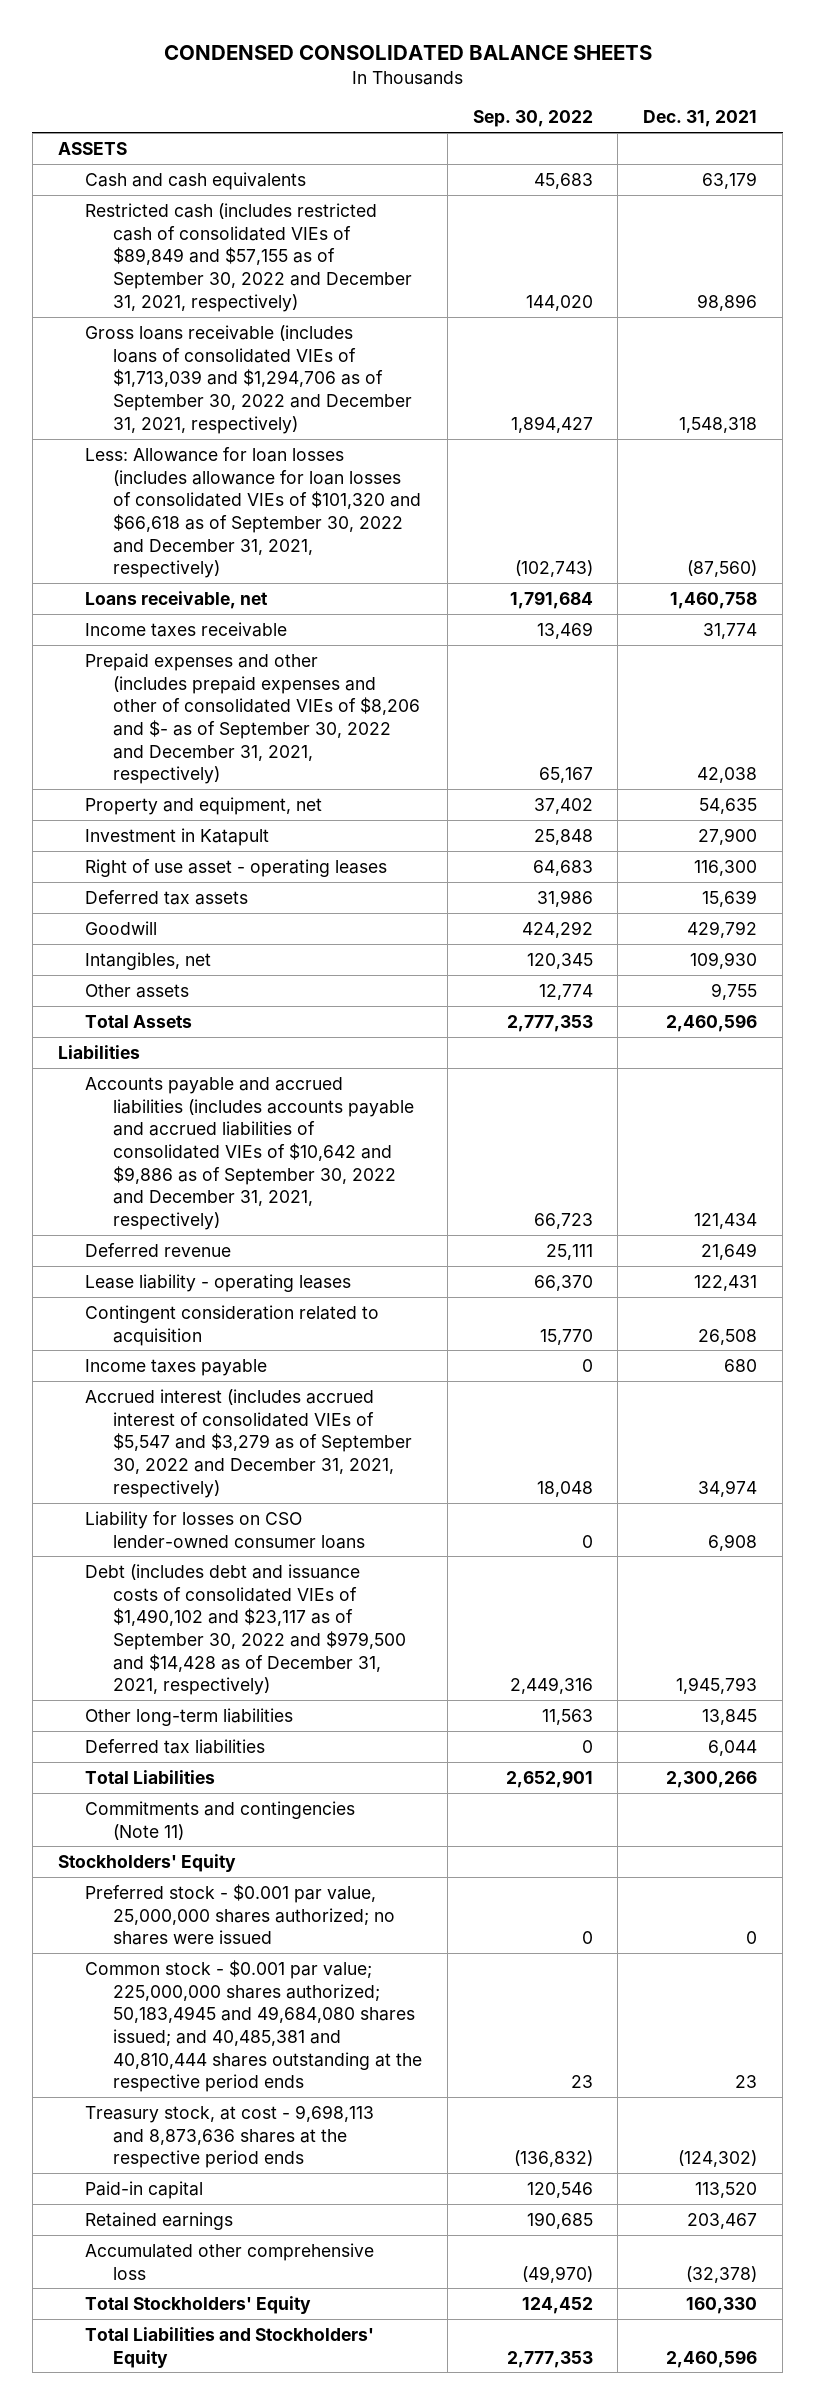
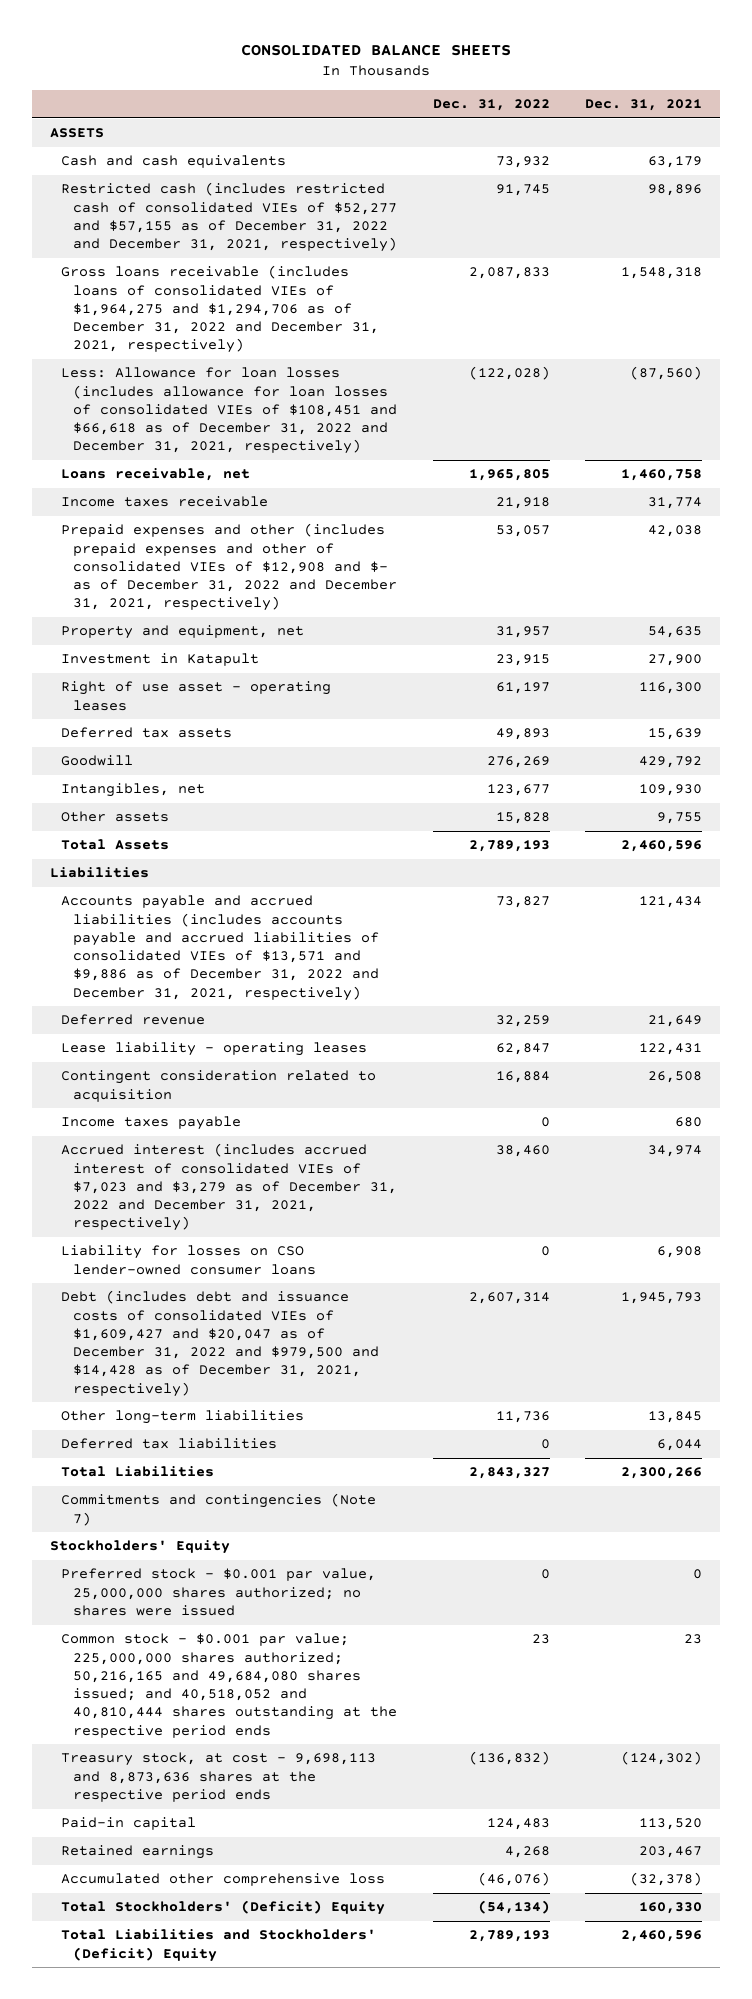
[163,44,652,60] CONDENSED CONSOLIDATED BALANCE SHEETS -> [241,43,512,56] CONSOLIDATED BALANCE SHEETS
[472,110,593,128] Sep. 30, 2022 -> none
none -> [432,99,550,112] Dec. 31, 2022
[85,202,412,312] Restricted cash (includes restricted cash of consolidated VIEs of $89,849 and $57,155 as of September 30, 2022 and December 31, 2021, respectively) -> [61,182,397,253] Restricted cash (includes restricted cash of consolidated VIEs of $52,277 and $57,155 as of December 31, 2022 and December 31, 2021, respectively)
[85,324,412,434] Gross loans receivable (includes loans of consolidated VIEs of $1,713,039 and $1,294,706 as of September 30, 2022 and December 31, 2021, respectively) -> [61,265,379,354] Gross loans receivable (includes loans of consolidated VIEs of $1,964,275 and $1,294,706 as of December 31, 2022 and December 31, 2021, respectively)
[85,446,421,579] Less: Allowance for loan losses (includes allowance for loan losses of consolidated VIEs of $101,320 and $66,618 as of September 30, 2022 and December 31, 2021, respectively) -> [61,367,397,455] Less: Allowance for loan losses (includes allowance for loan losses of consolidated VIEs of $108,451 and $66,618 as of December 31, 2022 and December 31, 2021, respectively)
[85,652,420,785] Prepaid expenses and other (includes prepaid expenses and other of consolidated VIEs of $8,206 and $- as of September 30, 2022 and December 31, 2021, respectively) -> [61,523,397,612] Prepaid expenses and other (includes prepaid expenses and other of consolidated VIEs of $12,908 and $- as of December 31, 2022 and December 31, 2021, respectively)
[85,1076,414,1231] Accounts payable and accrued liabilities (includes accounts payable and accrued liabilities of consolidated VIEs of $10,642 and $9,886 as of September 30, 2022 and December 31, 2021, respectively) -> [61,895,379,1001] Accounts payable and accrued liabilities (includes accounts payable and accrued liabilities of consolidated VIEs of $13,571 and $9,886 as of December 31, 2022 and December 31, 2021, respectively)
[85,1388,412,1498] Accrued interest (includes accrued interest of consolidated VIEs of $5,547 and $3,279 as of September 30, 2022 and December 31, 2021, respectively) -> [61,1143,397,1232] Accrued interest (includes accrued interest of consolidated VIEs of $7,023 and $3,279 as of December 31, 2022 and December 31, 2021, respectively)
[85,1563,406,1696] Debt (includes debt and issuance costs of consolidated VIEs of $1,490,102 and $23,117 as of September 30, 2022 and $979,500 and $14,428 as of December 31, 2021, respectively) -> [61,1290,379,1397] Debt (includes debt and issuance costs of consolidated VIEs of $1,609,427 and $20,047 as of December 31, 2022 and $979,500 and $14,428 as of December 31, 2021, respectively)
[85,1800,356,1840] Commitments and contingencies (Note 11) -> [61,1493,377,1526] Commitments and contingencies (Note 7)
[85,1959,422,2093] Common stock - $0.001 par value; 225,000,000 shares authorized; 50,183,4945 and 49,684,080 shares issued; and 40,485,381 and 40,810,444 shares outstanding at the respective period ends -> [61,1633,397,1738] Common stock - $0.001 par value; 225,000,000 shares authorized; 50,216,165 and 49,684,080 shares issued; and 40,518,052 and 40,810,444 shares outstanding at the respective period ends
[85,2295,312,2314] Total Stockholders' Equity -> [61,1900,386,1916] Total Stockholders' (Deficit) Equity
[85,2326,375,2368] Total Liabilities and Stockholders' Equity -> [61,1929,377,1962] Total Liabilities and Stockholders' (Deficit) Equity

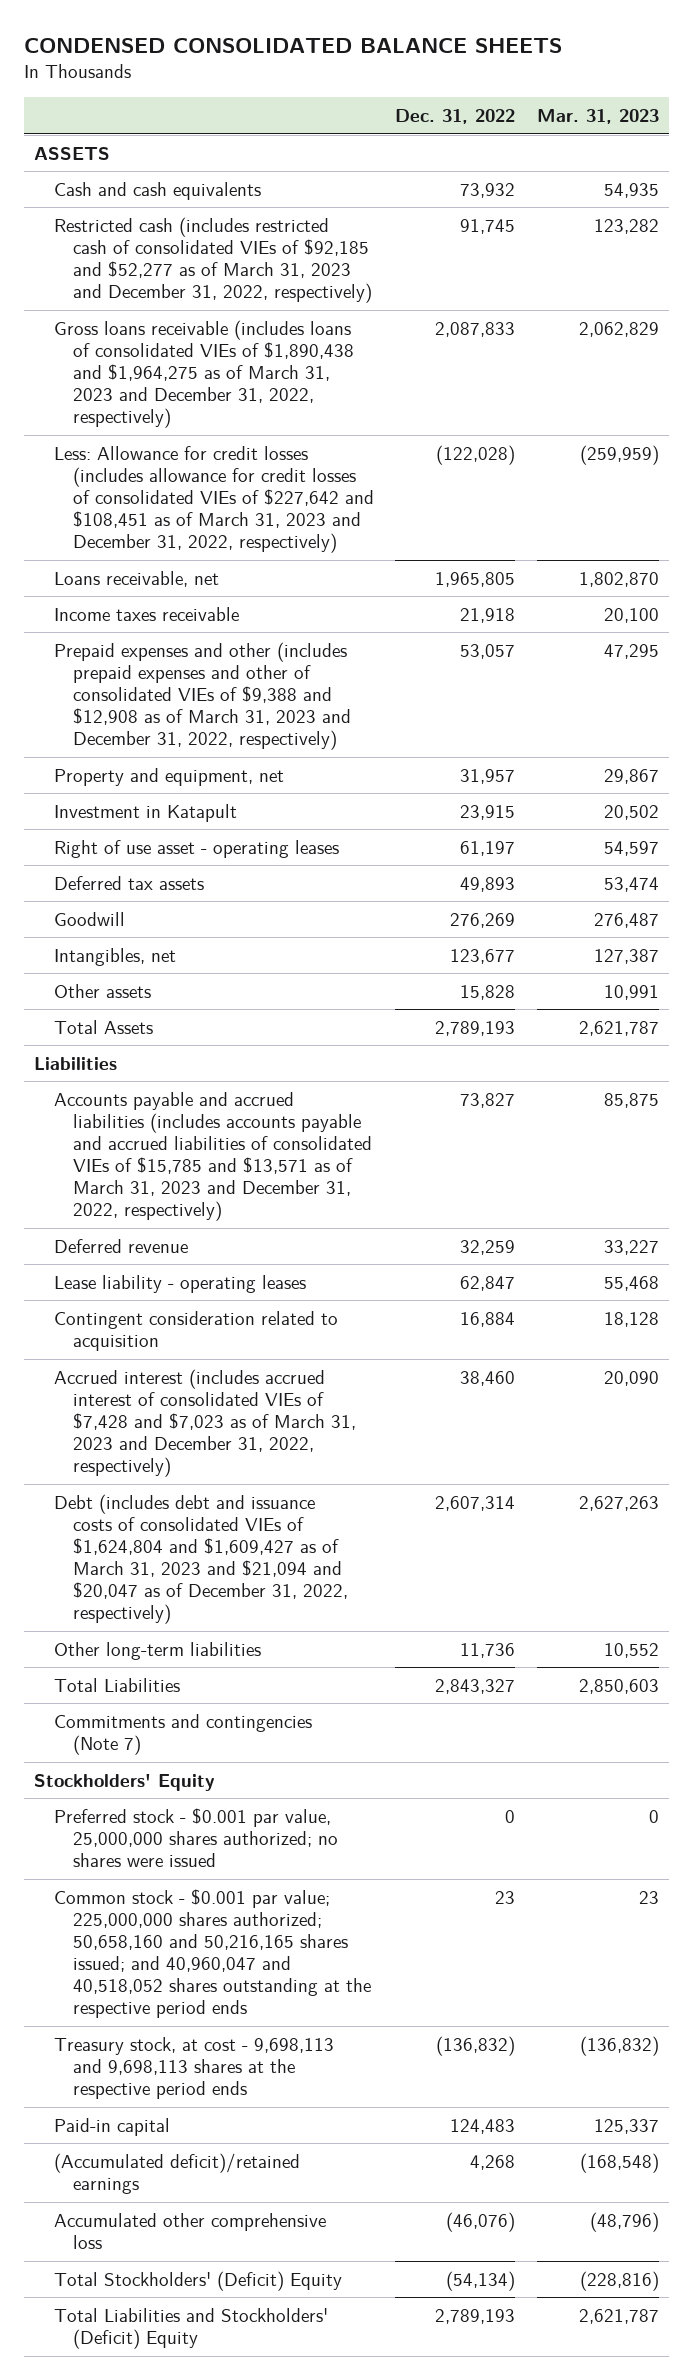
[241,43,512,56] CONSOLIDATED BALANCE SHEETS -> [23,37,562,53] CONDENSED CONSOLIDATED BALANCE SHEETS
[585,99,703,112] Dec. 31, 2021 -> none
none -> [536,108,659,124] Mar. 31, 2023
[61,182,397,253] Restricted cash (includes restricted cash of consolidated VIEs of $52,277 and $57,155 as of December 31, 2022 and December 31, 2021, respectively) -> [53,216,372,304] Restricted cash (includes restricted cash of consolidated VIEs of $92,185 and $52,277 as of March 31, 2023 and December 31, 2022, respectively)
[61,265,379,354] Gross loans receivable (includes loans of consolidated VIEs of $1,964,275 and $1,294,706 as of December 31, 2022 and December 31, 2021, respectively) -> [53,319,354,429] Gross loans receivable (includes loans of consolidated VIEs of $1,890,438 and $1,964,275 as of March 31, 2023 and December 31, 2022, respectively)
[61,367,397,455] Less: Allowance for loan losses (includes allowance for loan losses of consolidated VIEs of $108,451 and $66,618 as of December 31, 2022 and December 31, 2021, respectively) -> [53,445,374,554] Less: Allowance for credit losses (includes allowance for credit losses of consolidated VIEs of $227,642 and $108,451 as of March 31, 2023 and December 31, 2022, respectively)
[61,523,397,612] Prepaid expenses and other (includes prepaid expenses and other of consolidated VIEs of $12,908 and $- as of December 31, 2022 and December 31, 2021, respectively) -> [53,641,351,751] Prepaid expenses and other (includes prepaid expenses and other of consolidated VIEs of $9,388 and $12,908 as of March 31, 2023 and December 31, 2022, respectively)
[61,895,379,1001] Accounts payable and accrued liabilities (includes accounts payable and accrued liabilities of consolidated VIEs of $13,571 and $9,886 as of December 31, 2022 and December 31, 2021, respectively) -> [53,1091,372,1222] Accounts payable and accrued liabilities (includes accounts payable and accrued liabilities of consolidated VIEs of $15,785 and $13,571 as of March 31, 2023 and December 31, 2022, respectively)
[61,1116,242,1131] Income taxes payable -> none
[61,1245,316,1275] Liability for losses on CSO lender-owned consumer loans -> none
[61,1143,397,1232] Accrued interest (includes accrued interest of consolidated VIEs of $7,023 and $3,279 as of December 31, 2022 and December 31, 2021, respectively) -> [53,1368,356,1478] Accrued interest (includes accrued interest of consolidated VIEs of $7,428 and $7,023 as of March 31, 2023 and December 31, 2022, respectively)
[61,1290,379,1397] Debt (includes debt and issuance costs of consolidated VIEs of $1,609,427 and $20,047 as of December 31, 2022 and $979,500 and $14,428 as of December 31, 2021, respectively) -> [53,1493,348,1625] Debt (includes debt and issuance costs of consolidated VIEs of $1,624,804 and $1,609,427 as of March 31, 2023 and $21,094 and $20,047 as of December 31, 2022, respectively)
[61,1438,278,1450] Deferred tax liabilities -> none
[61,1633,397,1738] Common stock - $0.001 par value; 225,000,000 shares authorized; 50,216,165 and 49,684,080 shares issued; and 40,518,052 and 40,810,444 shares outstanding at the respective period ends -> [53,1888,371,2019] Common stock - $0.001 par value; 225,000,000 shares authorized; 50,658,160 and 50,216,165 shares issued; and 40,960,047 and 40,518,052 shares outstanding at the respective period ends
[61,1752,377,1802] Treasury stock, at cost - 9,698,113 and 8,873,636 shares at the respective period ends -> [53,2036,334,2100] Treasury stock, at cost - 9,698,113 and 9,698,113 shares at the respective period ends
[61,1845,215,1860] Retained earnings -> [53,2152,300,2194] (Accumulated deficit)/retained earnings

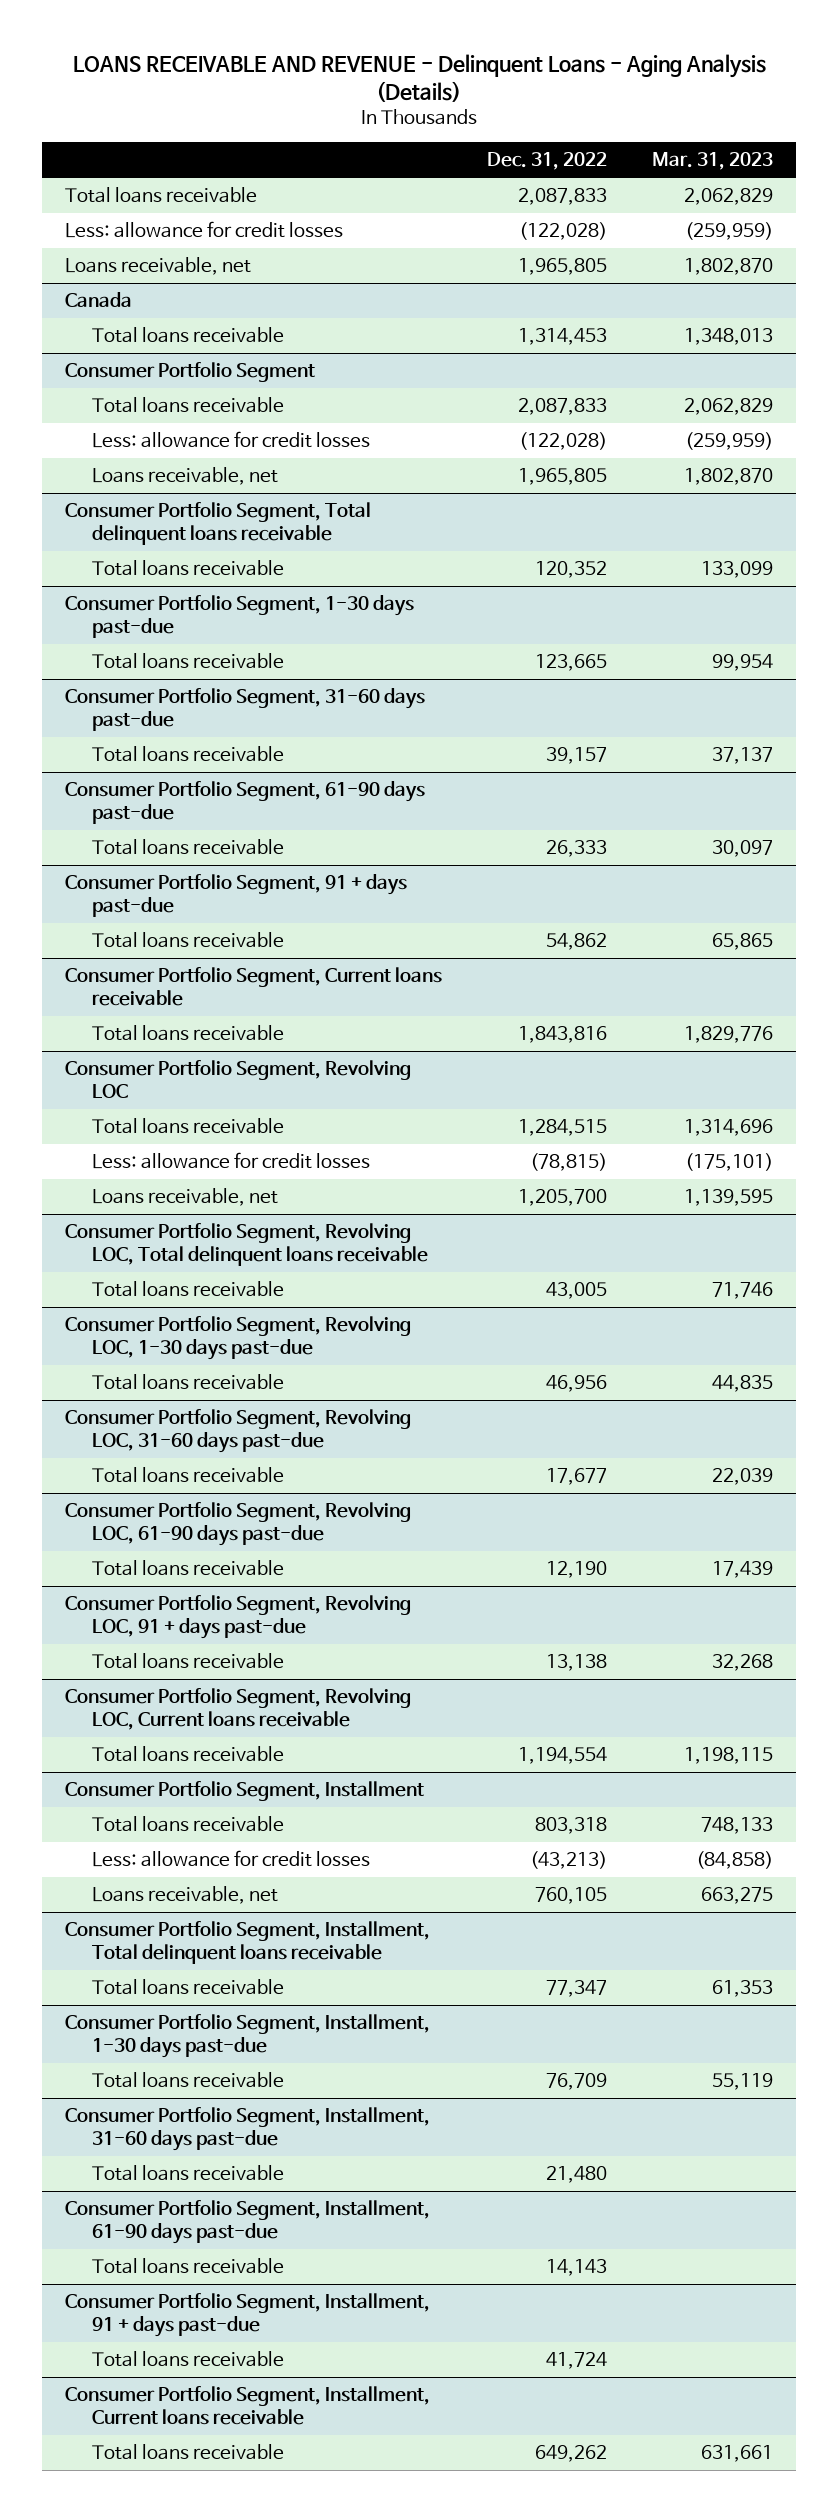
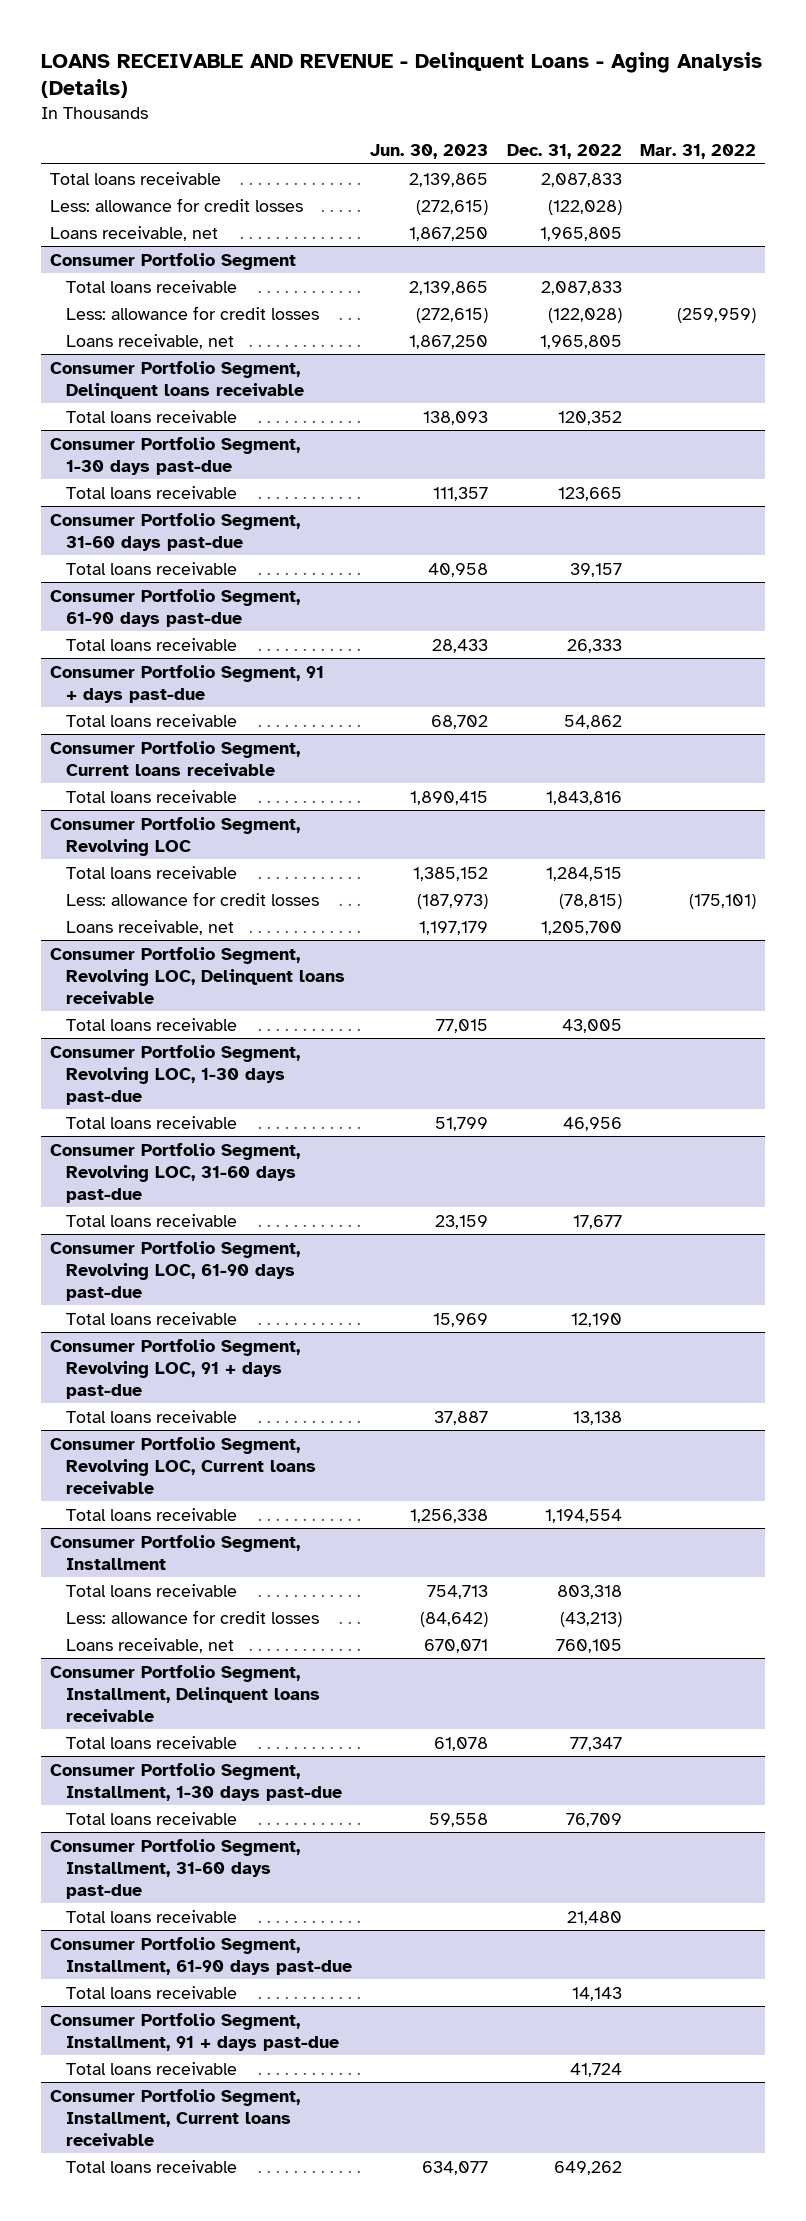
[652,152,774,171] Mar. 31, 2023 -> none
none -> [370,144,489,160] Jun. 30, 2023
none -> [639,144,756,160] Mar. 31, 2022
[65,292,133,308] Canada -> none
[91,327,284,344] Total loans receivable -> none
[65,502,372,545] Consumer Portfolio Segment, Total delinquent loans receivable -> [49,360,304,399] Consumer Portfolio Segment, Delinquent loans receivable
[65,1223,428,1266] Consumer Portfolio Segment, Revolving LOC, Total delinquent loans receivable -> [49,946,345,1004] Consumer Portfolio Segment, Revolving LOC, Delinquent loans receivable
[65,1921,431,1964] Consumer Portfolio Segment, Installment, Total delinquent loans receivable -> [49,1664,320,1722] Consumer Portfolio Segment, Installment, Delinquent loans receivable

